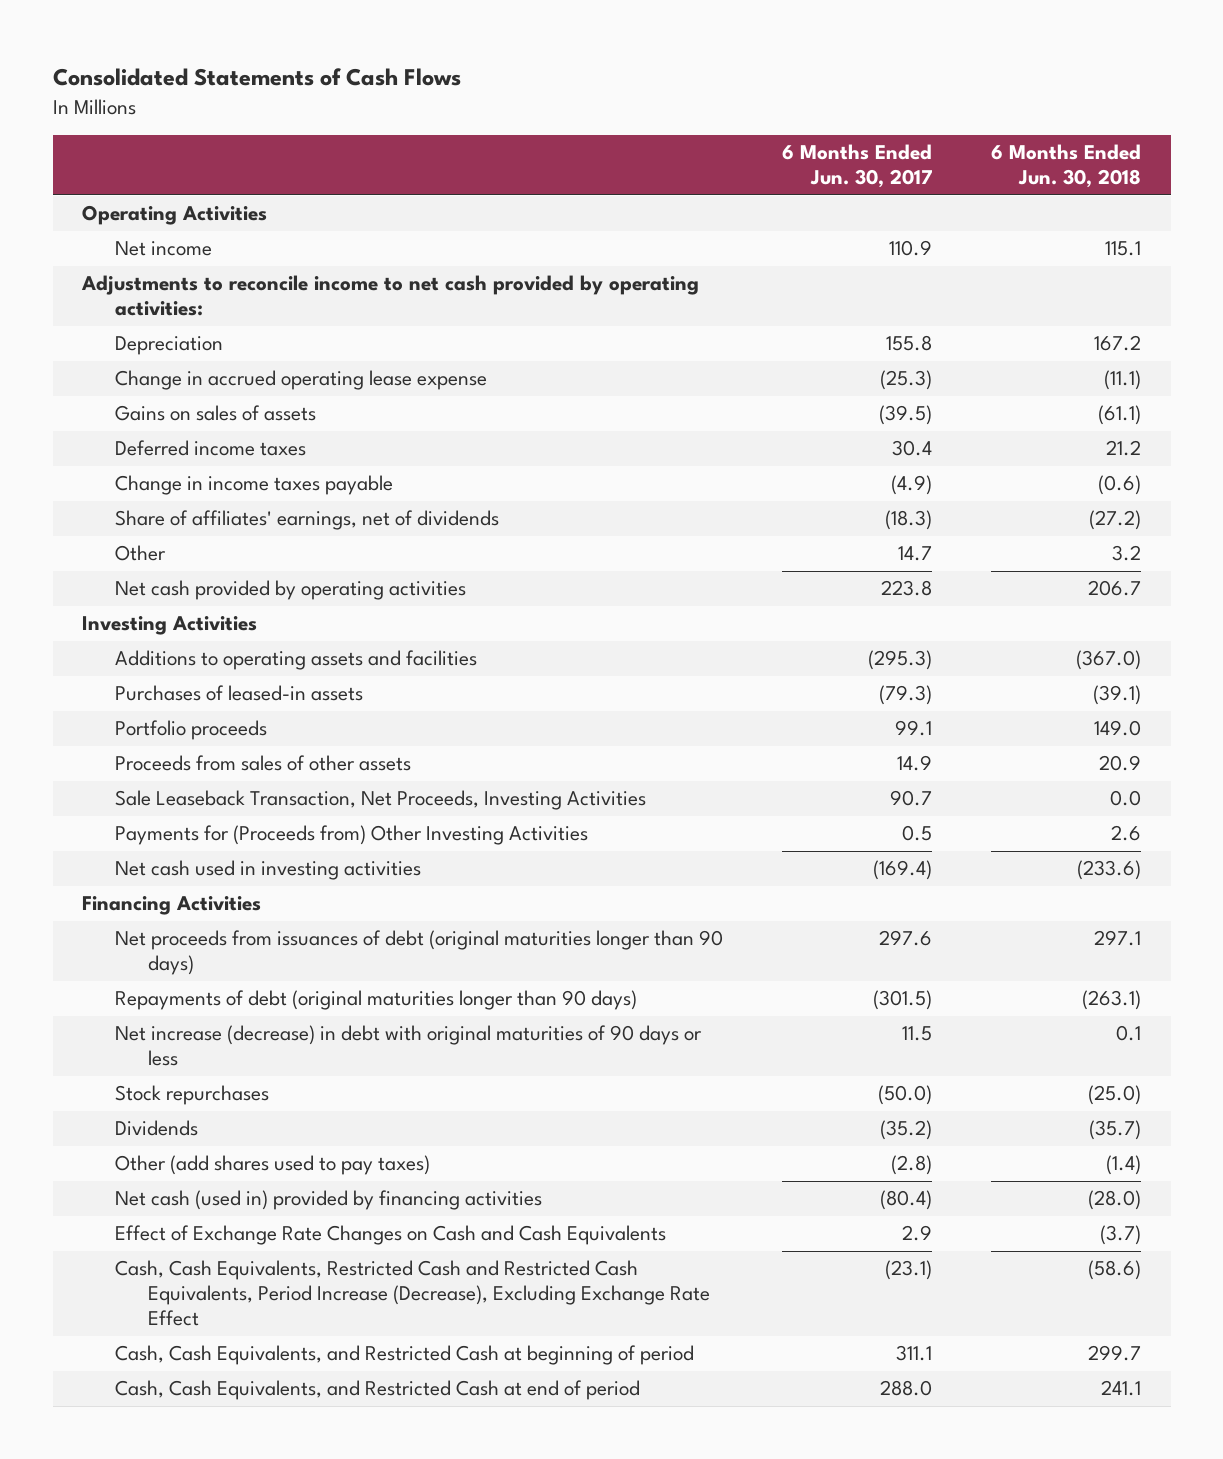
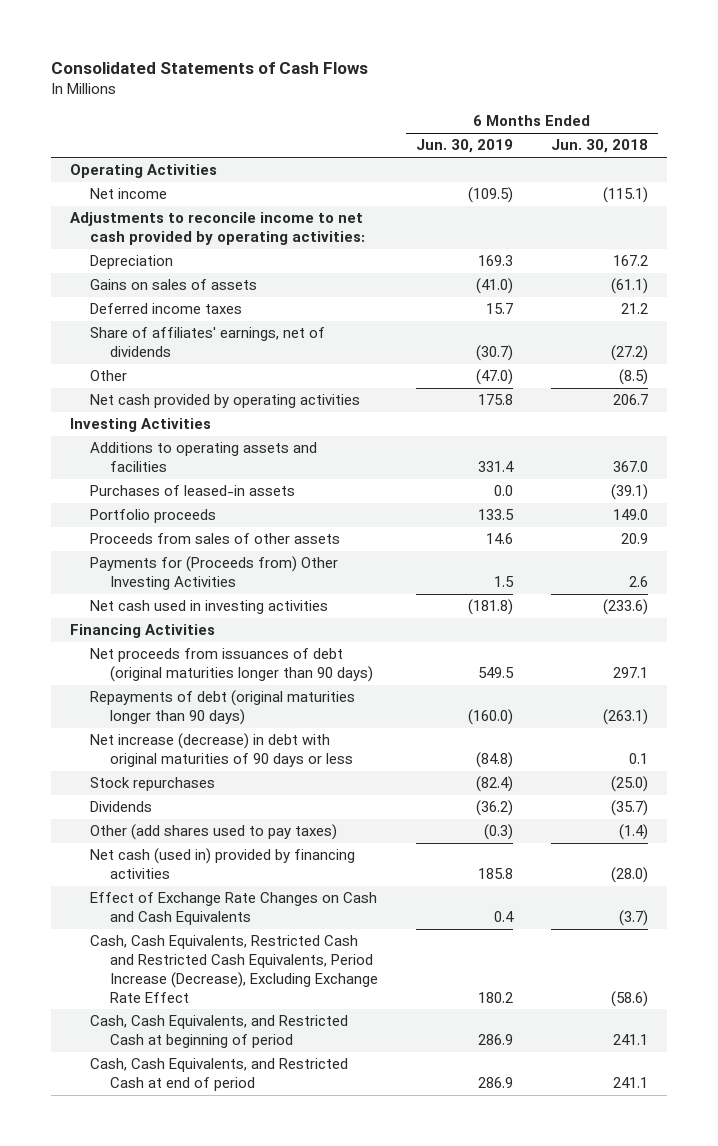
[782,144,933,189] 6 Months Ended Jun. 30, 2017 -> none
none -> [415,139,513,154] Jun. 30, 2019
[1105,241,1142,257] 115.1 -> [603,187,649,204] (115.1)
[115,370,488,391] Change in accrued operating lease expense -> none
[115,475,394,496] Change in income taxes payable -> none
[1112,545,1142,562] 3.2 -> [619,369,649,386] (8.5)
[1076,650,1142,671] (367.0) -> [613,461,649,473] 367.0
[115,790,647,811] Sale Leaseback Transaction, Net Proceeds, Investing Activities -> none
[1088,1345,1142,1362] 299.7 -> [613,1034,649,1046] 241.1

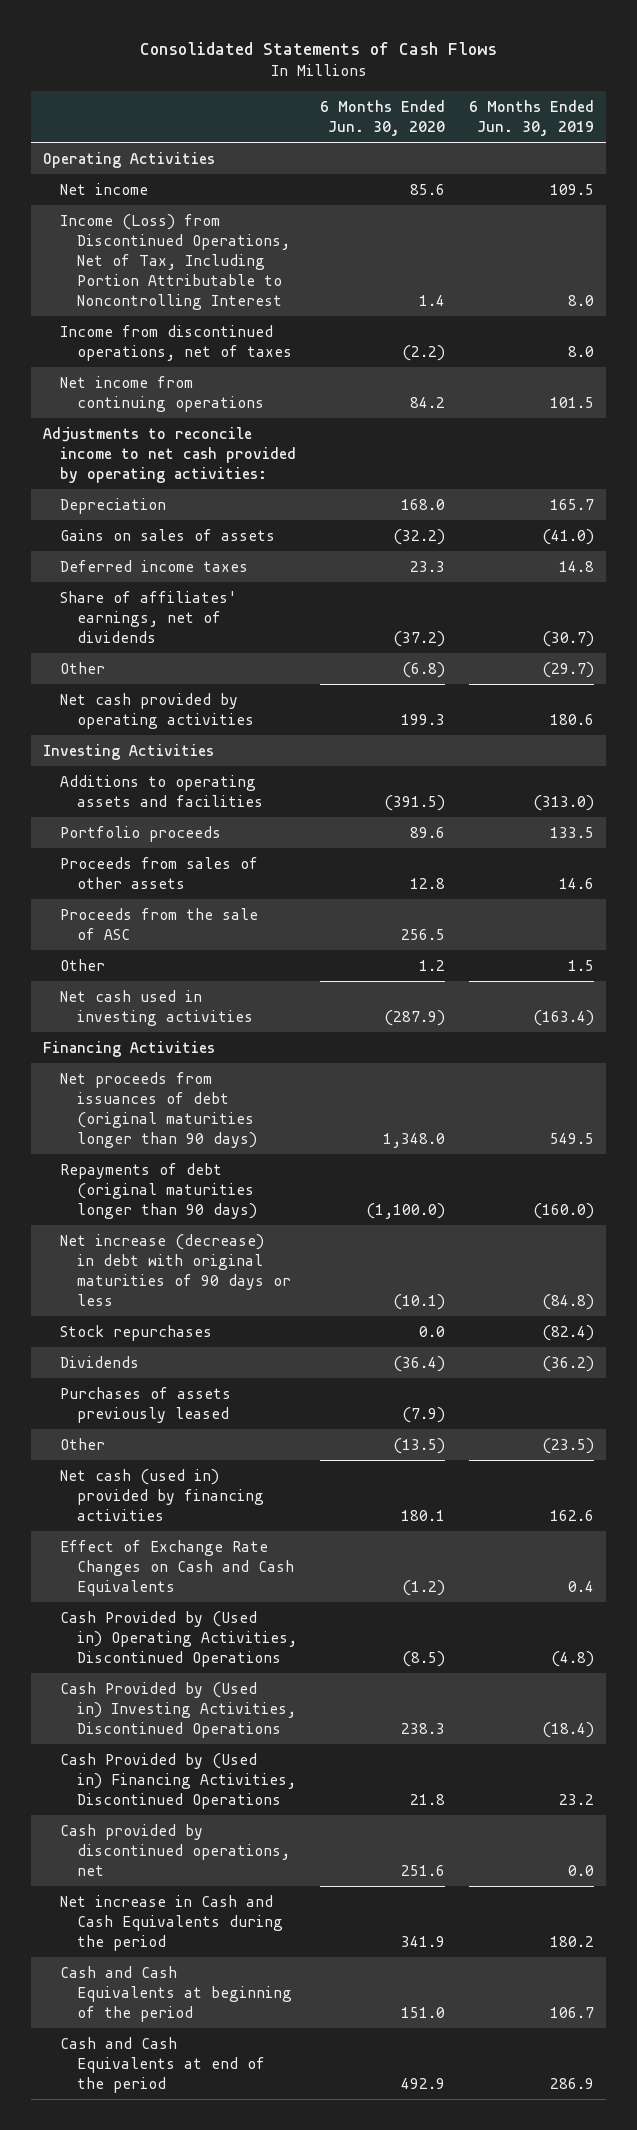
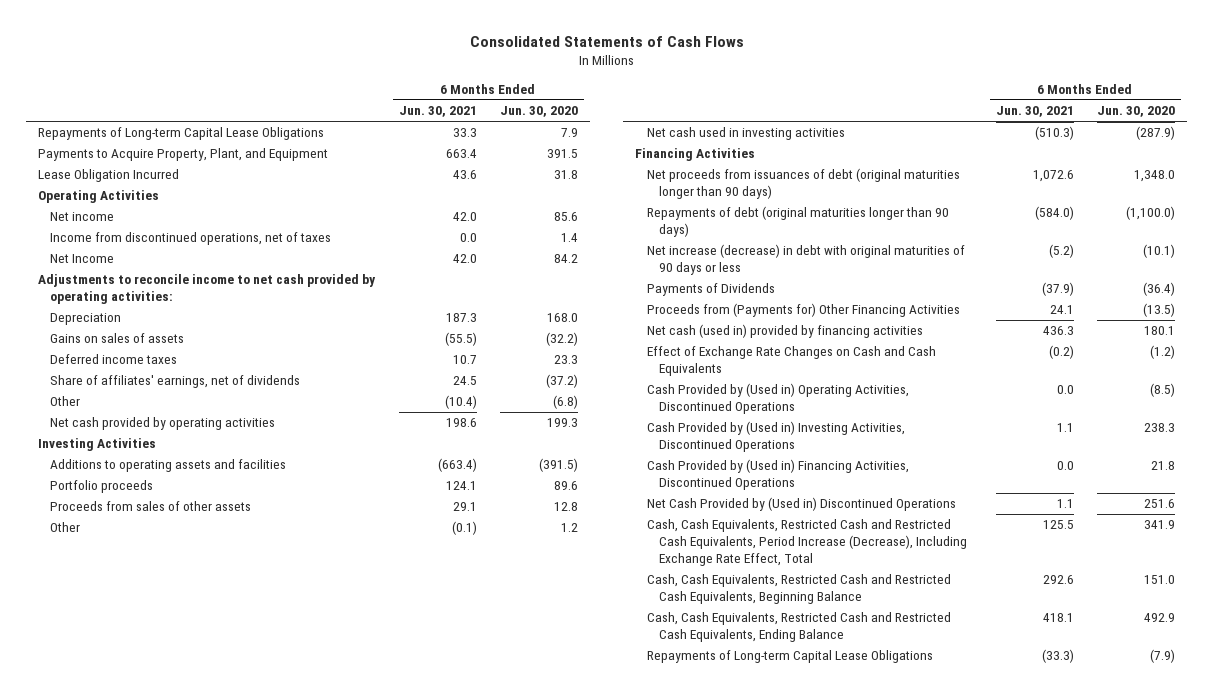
[469,100,595,137] 6 Months Ended Jun. 30, 2019 -> none
none -> [398,106,477,118] Jun. 30, 2021
none -> [38,127,325,141] Repayments of Long-term Capital Lease Obligations
none -> [38,148,329,162] Payments to Acquire Property, Plant, and Equipment
none -> [38,169,180,183] Lease Obligation Incurred
[59,213,290,310] Income (Loss) from Discontinued Operations, Net of Tax, Including Portion Attributable to Noncontrolling Interest -> none
[402,344,446,361] (2.2) -> [561,233,579,243] 1.4
[59,375,264,412] Net income from continuing operations -> [50,254,115,264] Net Income
[59,907,258,940] Proceeds from the sale of ASC -> none
[59,1324,212,1341] Stock repurchases -> none
[59,1386,231,1423] Purchases of assets previously leased -> none
[59,1355,139,1368] Dividends -> [647,283,776,297] Payments of Dividends
[59,1437,105,1450] Other -> [647,303,961,318] Proceeds from (Payments for) Other Financing Activities
[59,1823,290,1876] Cash provided by discontinued operations, net -> [647,497,957,512] Net Cash Provided by (Used in) Discontinued Operations
[59,1894,283,1951] Net increase in Cash and Cash Equivalents during the period -> [647,519,968,567] Cash, Cash Equivalents, Restricted Cash and Restricted Cash Equivalents, Period Increase (Decrease), Including Exchange Rate Effect, Total
[59,1965,292,2022] Cash and Cash Equivalents at beginning of the period -> [647,574,952,605] Cash, Cash Equivalents, Restricted Cash and Restricted Cash Equivalents, Beginning Balance
[59,2036,265,2093] Cash and Cash Equivalents at end of the period -> [647,612,952,643] Cash, Cash Equivalents, Restricted Cash and Restricted Cash Equivalents, Ending Balance
none -> [647,650,934,664] Repayments of Long-term Capital Lease Obligations

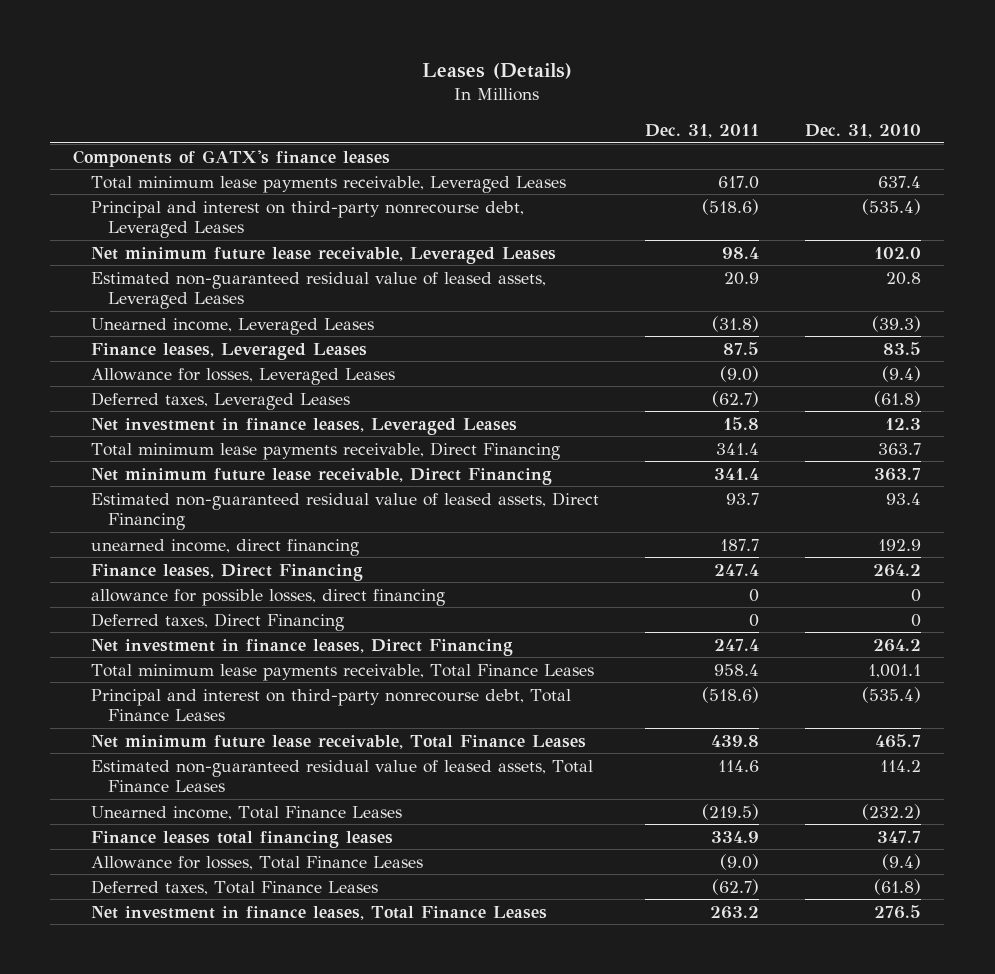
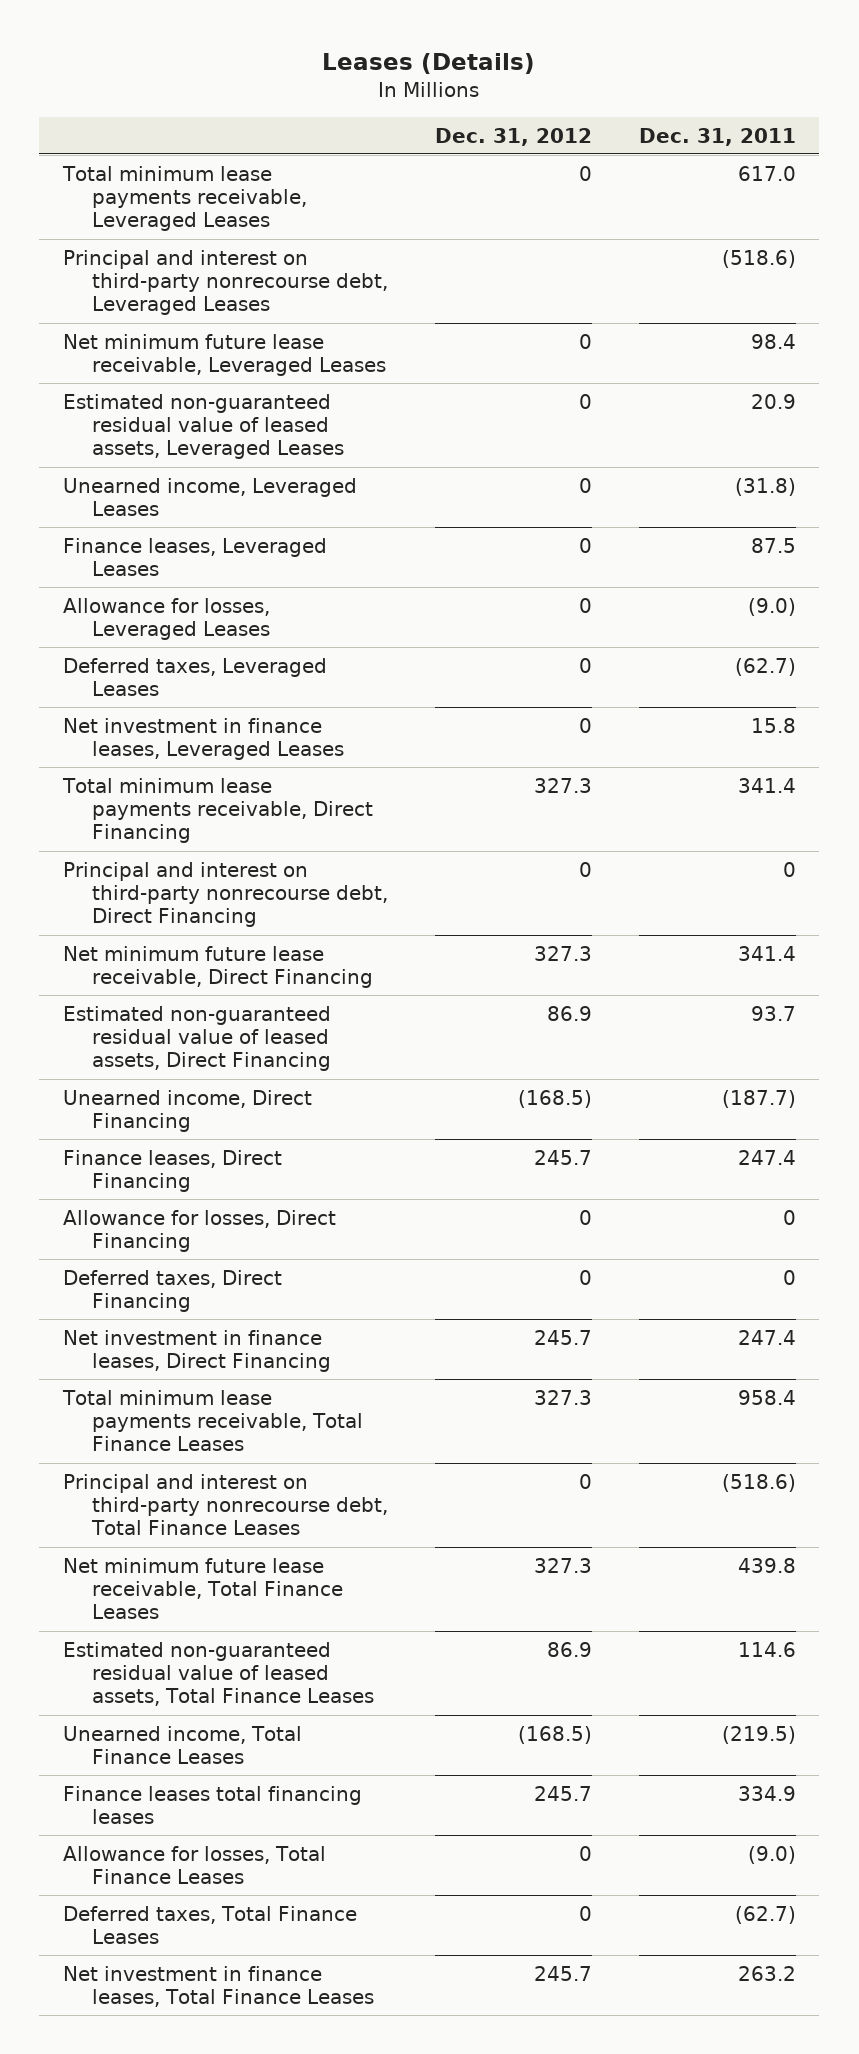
[805,124,922,139] Dec. 31, 2010 -> none
none -> [434,127,592,146] Dec. 31, 2012
[73,149,391,167] Components of GATX's finance leases -> none
none -> [62,861,388,928] Principal and interest on third-party nonrecourse debt, Direct Financing
[90,538,359,556] unearned income, direct financing -> [62,1089,312,1132] Unearned income, Direct Financing
[720,538,760,551] 187.7 -> [721,1089,796,1108] (187.7)
[90,588,445,606] allowance for possible losses, direct financing -> [62,1209,336,1252] Allowance for losses, Direct Financing

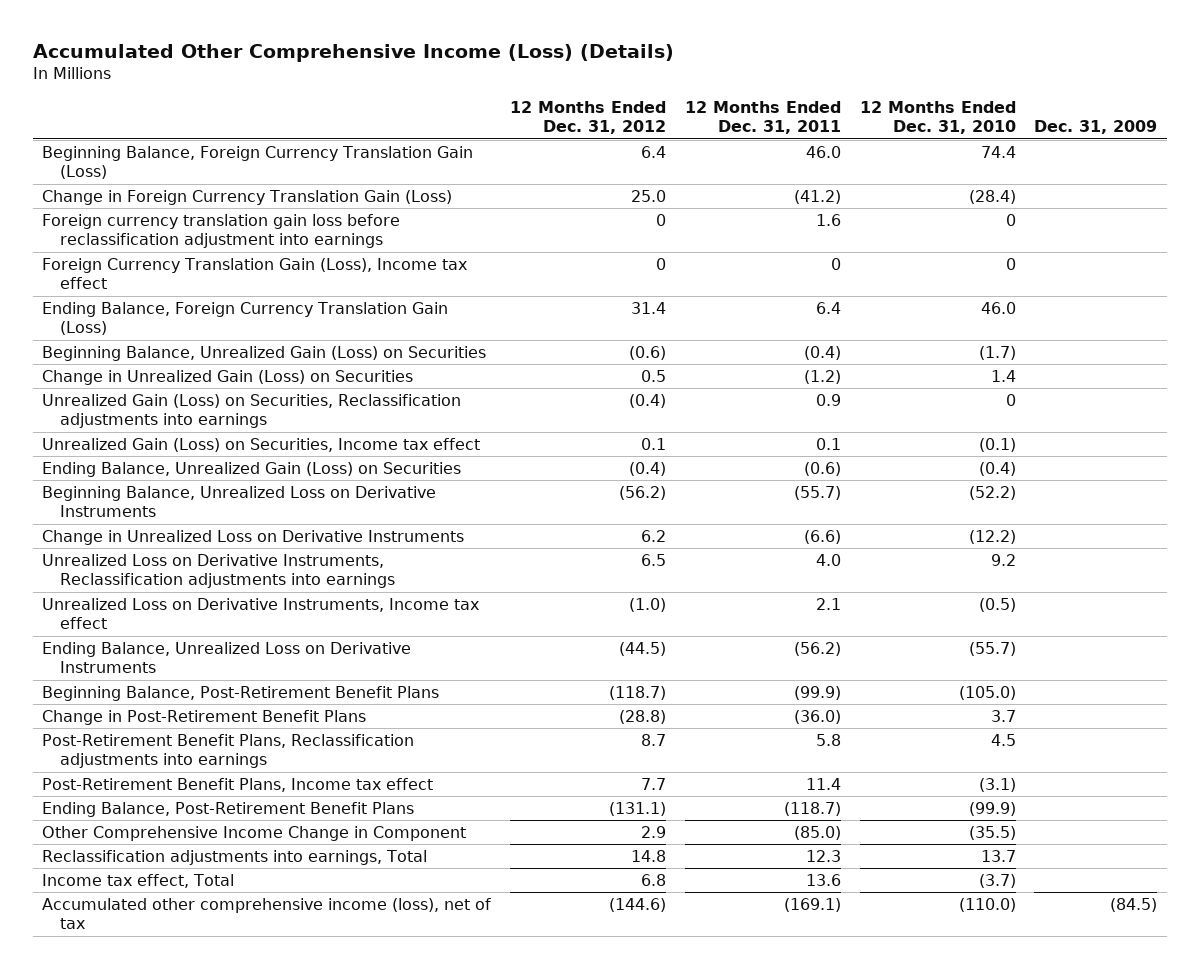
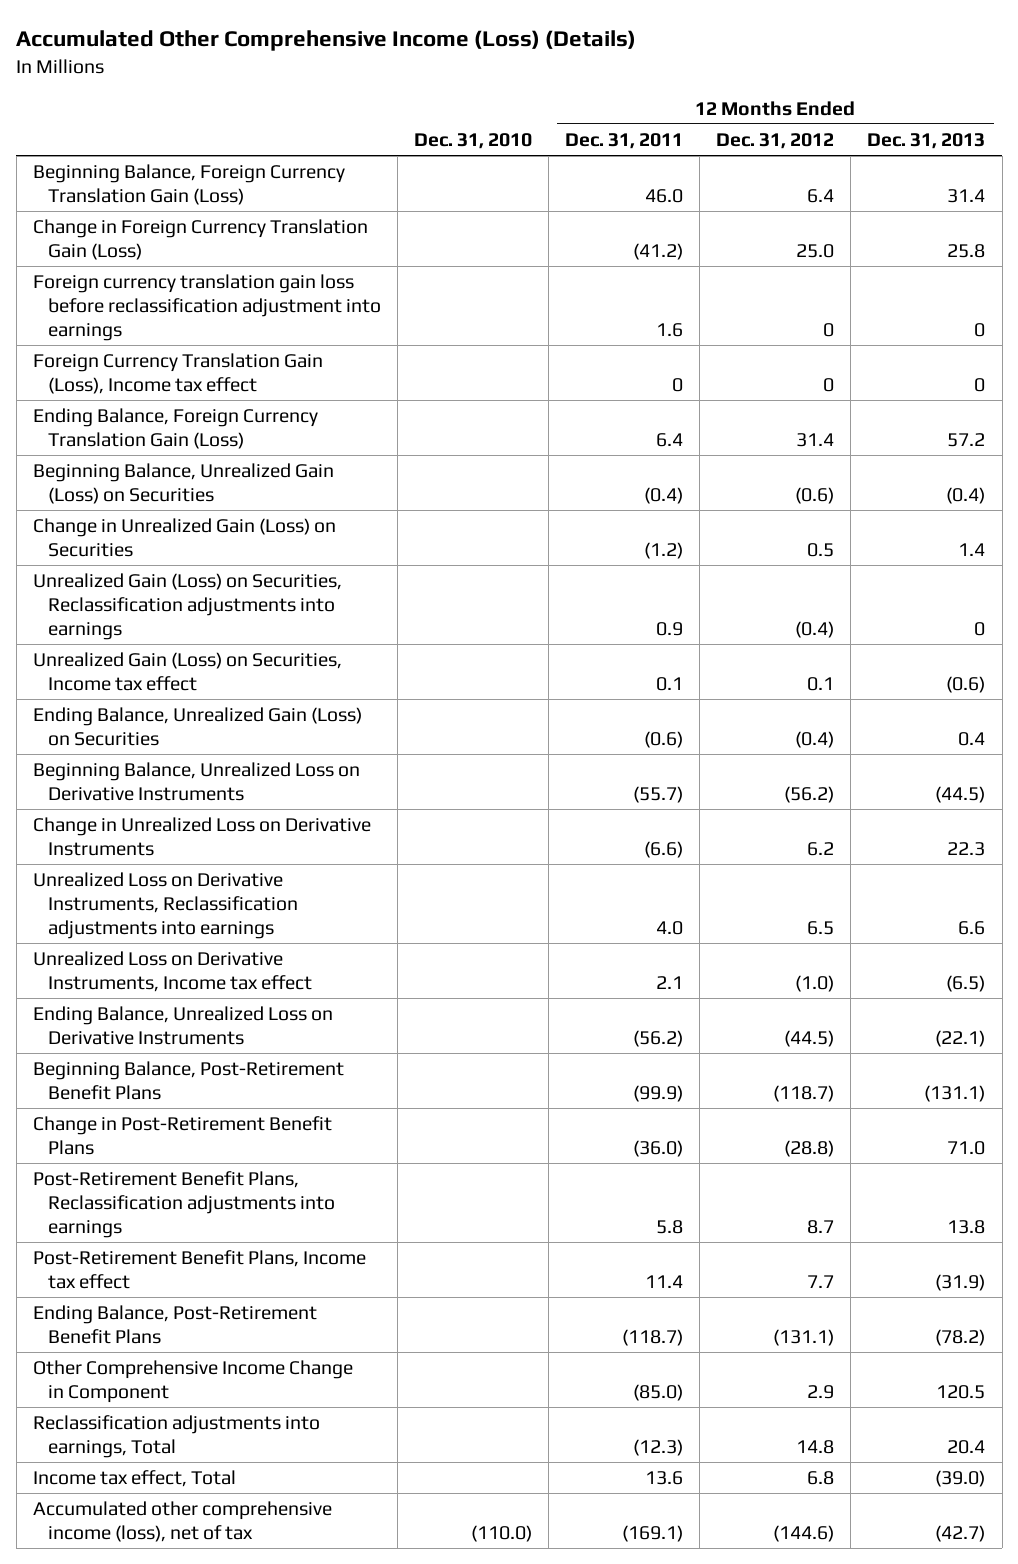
[859,100,1016,135] 12 Months Ended Dec. 31, 2010 -> none
[1034,120,1158,135] Dec. 31, 2009 -> none
none -> [414,133,533,150] Dec. 31, 2010
none -> [867,133,986,150] Dec. 31, 2013
[805,849,841,862] 12.3 -> [633,1438,684,1456] (12.3)

